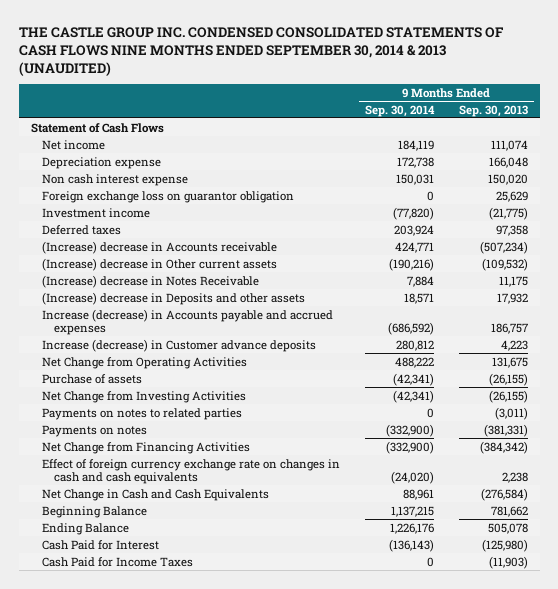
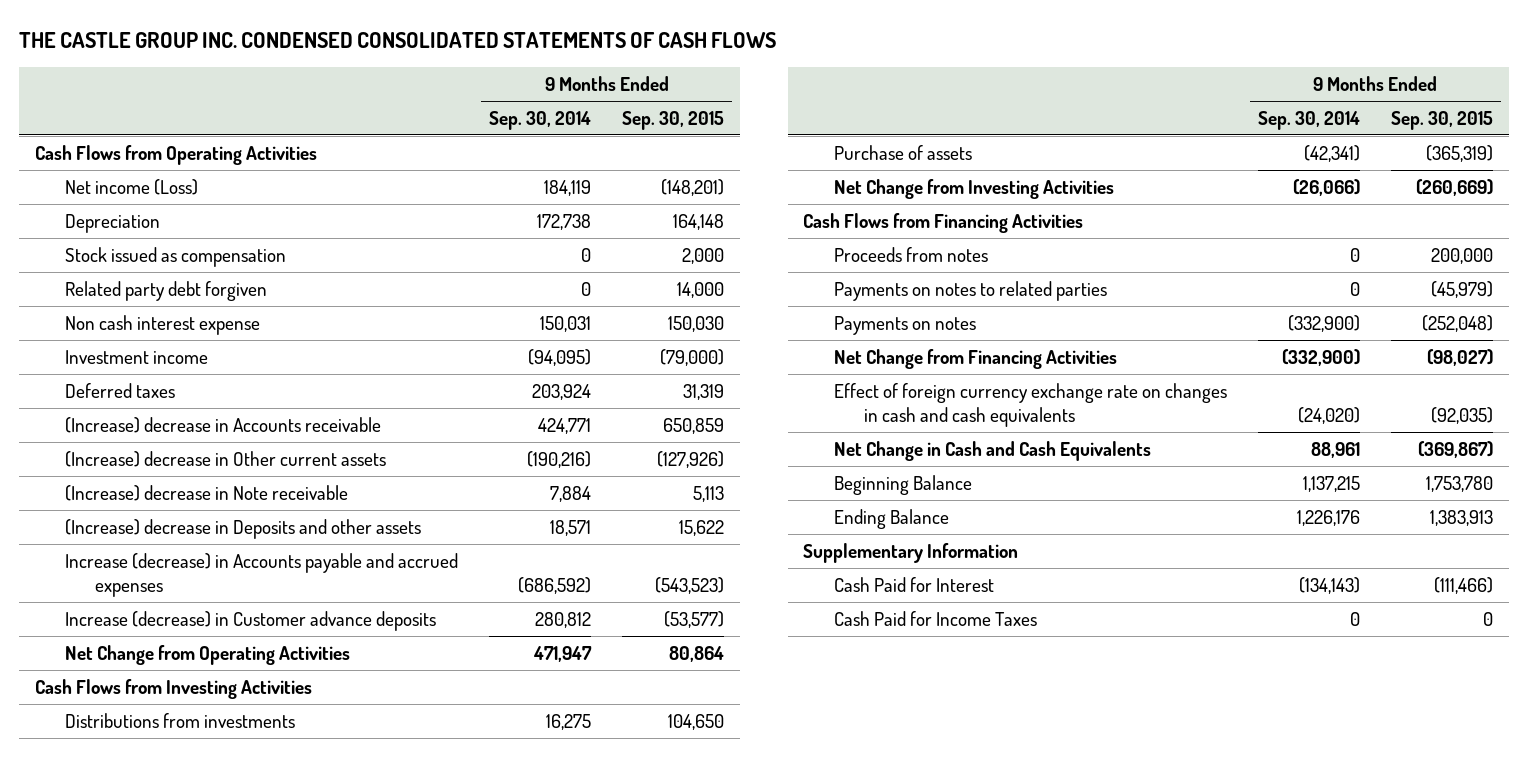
[18,26,503,76] THE CASTLE GROUP INC. CONDENSED CONSOLIDATED STATEMENTS OF CASH FLOWS NINE MONTHS ENDED SEPTEMBER 30, 2014 & 2013 (UNAUDITED) -> [19,32,777,49] THE CASTLE GROUP INC. CONDENSED CONSOLIDATED STATEMENTS OF CASH FLOWS
[458,104,528,117] Sep. 30, 2013 -> none
none -> [622,110,725,130] Sep. 30, 2015
[30,122,164,133] Statement of Cash Flows -> none
none -> [34,144,317,165] Cash Flows from Operating Activities
[42,139,106,150] Net income -> [64,178,198,195] Net income (Loss)
[42,156,162,169] Depreciation expense -> [64,213,160,233] Depreciation
none -> [64,246,286,267] Stock issued as compensation
none -> [64,280,267,301] Related party debt forgiven
[42,190,295,203] Foreign exchange loss on guarantor obligation -> none
[392,206,434,220] (77,820) -> [528,348,592,366] (94,095)
[42,274,260,288] (Increase) decrease in Notes Receivable -> [64,484,348,501] (Increase) decrease in Note receivable
[394,356,434,368] 488,222 -> [533,645,593,662] 471,947
none -> [34,678,312,699] Cash Flows from Investing Activities
none -> [64,712,295,728] Distributions from investments
[392,389,434,403] (42,341) -> [1292,178,1360,196] (26,066)
none -> [803,212,1084,233] Cash Flows from Financing Activities
none -> [833,246,988,262] Proceeds from notes
none -> [803,542,1019,563] Supplementary Information
[388,538,434,552] (136,143) -> [1298,576,1360,594] (134,143)

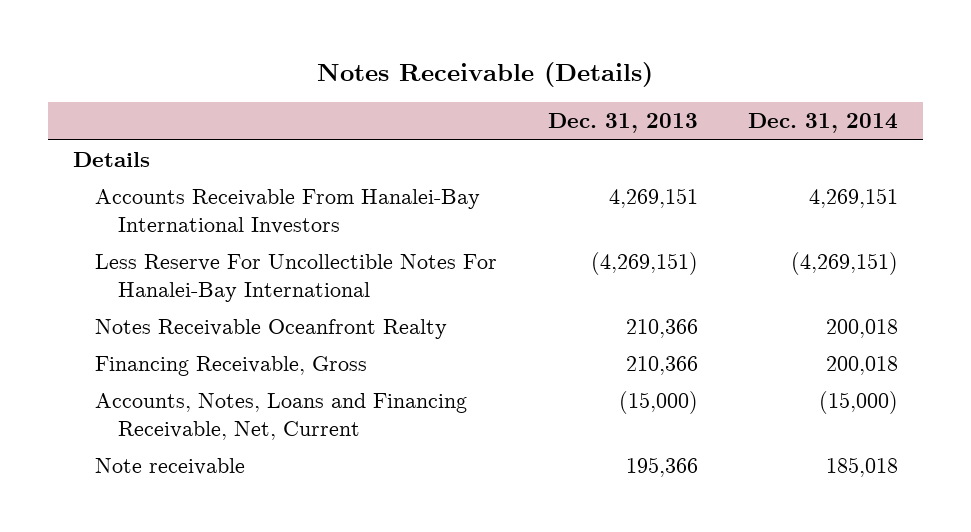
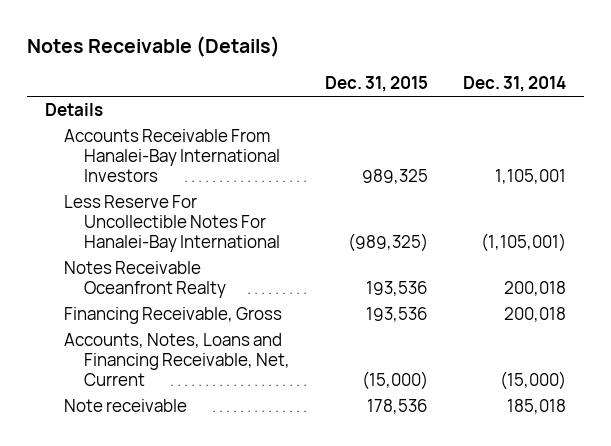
[547,113,698,134] Dec. 31, 2013 -> none
none -> [324,76,428,93] Dec. 31, 2015
[809,188,899,209] 4,269,151 -> [495,168,567,184] 1,105,001
[791,252,899,276] (4,269,151) -> [481,232,567,252] (1,105,001)

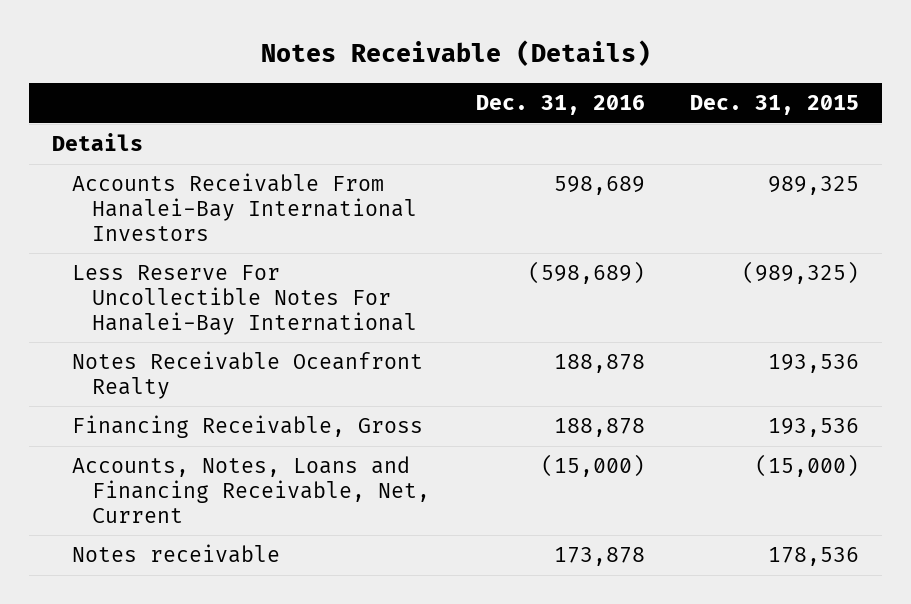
[463,76,567,93] Dec. 31, 2014 -> none
none -> [475,95,645,116] Dec. 31, 2016
[64,399,188,413] Note receivable -> [71,544,280,564] Notes receivable

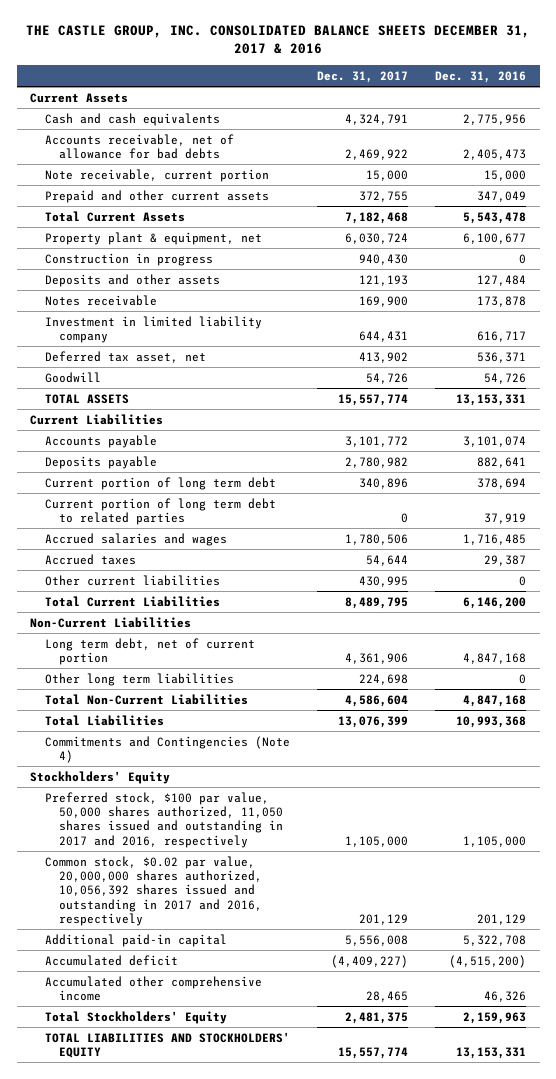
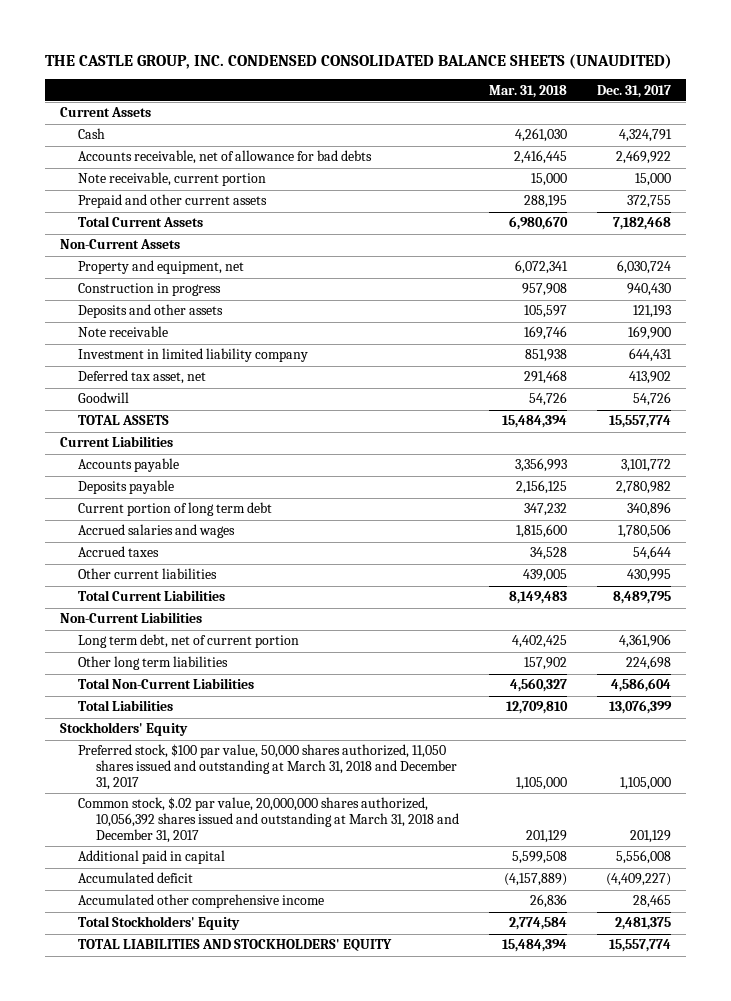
[26,24,531,55] THE CASTLE GROUP, INC. CONSOLIDATED BALANCE SHEETS DECEMBER 31, 2017 & 2016 -> [45,53,673,69] THE CASTLE GROUP, INC. CONDENSED CONSOLIDATED BALANCE SHEETS (UNAUDITED)
[435,70,527,83] Dec. 31, 2016 -> none
none -> [489,84,568,98] Mar. 31, 2018
[44,112,220,126] Cash and cash equivalents -> [78,128,106,140] Cash
none -> [59,239,180,250] Non-Current Assets
[44,231,262,245] Property plant & equipment, net -> [78,260,245,275] Property and equipment, net
[44,294,157,306] Notes receivable -> [78,326,169,338] Note receivable
[44,497,276,525] Current portion of long term debt to related parties -> none
[44,735,290,763] Commitments and Contingencies (Note 4) -> none
[44,791,284,848] Preferred stock, $100 par value, 50,000 shares authorized, 11,050 shares issued and outstanding in 2017 and 2016, respectively -> [78,744,458,790] Preferred stock, $100 par value, 50,000 shares authorized, 11,050 shares issued and outstanding at March 31, 2018 and December 31, 2017
[44,855,263,926] Common stock, $0.02 par value, 20,000,000 shares authorized, 10,056,392 shares issued and outstanding in 2017 and 2016, respectively -> [78,797,460,843] Common stock, $.02 par value, 20,000,000 shares authorized, 10,056,392 shares issued and outstanding at March 31, 2018 and December 31, 2017
[44,933,227,947] Additional paid-in capital -> [78,850,226,865] Additional paid in capital

